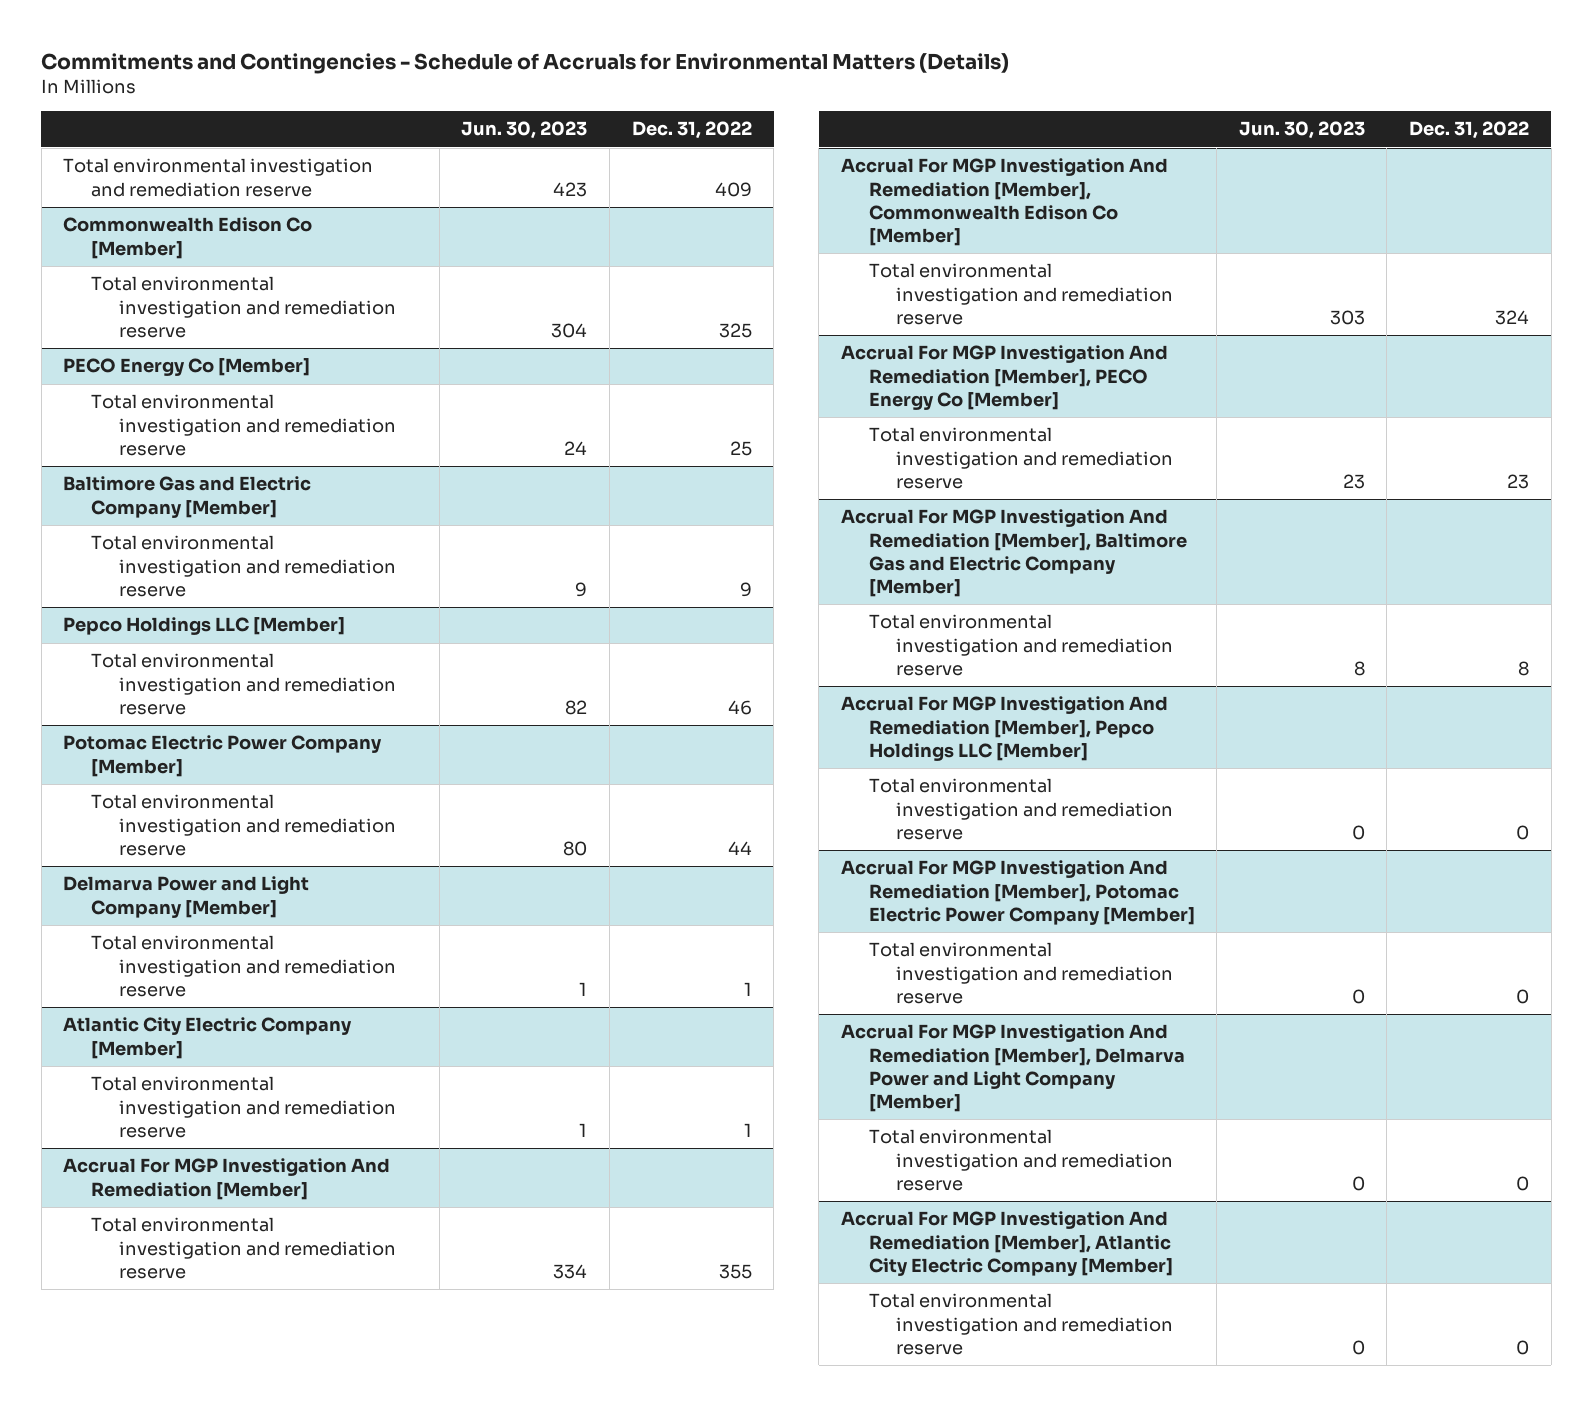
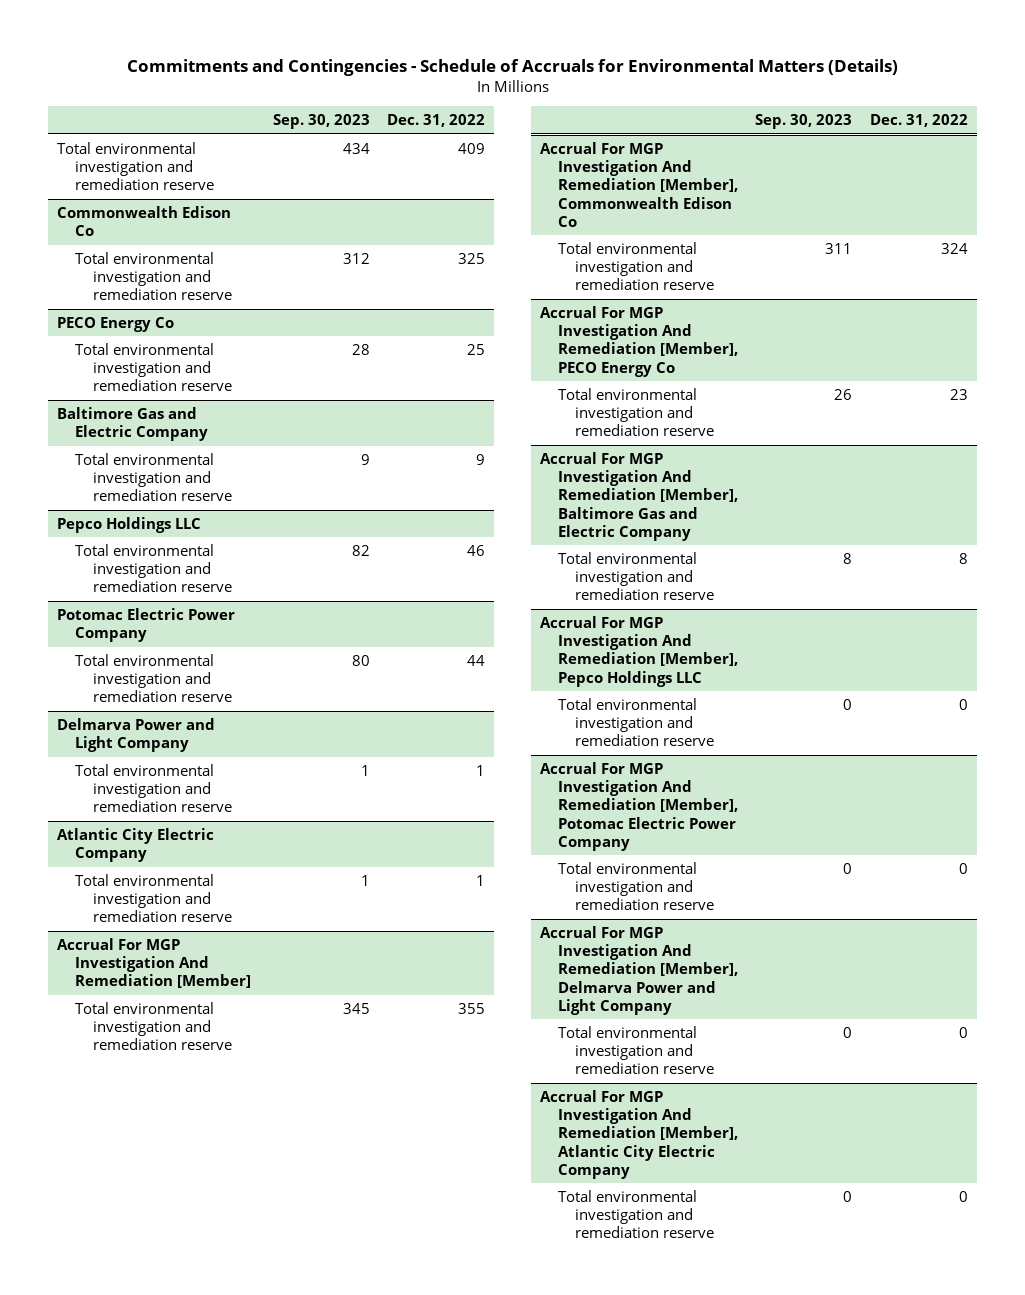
[461,121,588,140] Jun. 30, 2023 -> none
none -> [272,114,370,130] Sep. 30, 2023
[63,217,313,259] Commonwealth Edison Co [Member] -> [57,205,232,237] Commonwealth Edison Co
[63,358,311,377] PECO Energy Co [Member] -> [57,316,175,332] PECO Energy Co
[63,476,312,518] Baltimore Gas and Electric Company [Member] -> [57,406,208,442] Baltimore Gas and Electric Company
[63,617,346,636] Pepco Holdings LLC [Member] -> [57,516,202,533] Pepco Holdings LLC
[63,735,383,777] Potomac Electric Power Company [Member] -> [57,607,236,643] Potomac Electric Power Company
[63,876,310,918] Delmarva Power and Light Company [Member] -> [57,717,216,753] Delmarva Power and Light Company
[63,1017,353,1059] Atlantic City Electric Company [Member] -> [57,827,215,863] Atlantic City Electric Company
[840,158,1168,246] Accrual For MGP Investigation And Remediation [Member], Commonwealth Edison Co [Member] -> [540,141,738,227] Accrual For MGP Investigation And Remediation [Member], Commonwealth Edison Co
[840,345,1168,410] Accrual For MGP Investigation And Remediation [Member], PECO Energy Co [Member] -> [540,305,738,377] Accrual For MGP Investigation And Remediation [Member], PECO Energy Co
[840,509,1187,597] Accrual For MGP Investigation And Remediation [Member], Baltimore Gas and Electric Company [Member] -> [540,451,738,541] Accrual For MGP Investigation And Remediation [Member], Baltimore Gas and Electric Company
[840,696,1168,761] Accrual For MGP Investigation And Remediation [Member], Pepco Holdings LLC [Member] -> [540,615,738,687] Accrual For MGP Investigation And Remediation [Member], Pepco Holdings LLC
[840,860,1195,925] Accrual For MGP Investigation And Remediation [Member], Potomac Electric Power Company [Member] -> [540,761,738,851] Accrual For MGP Investigation And Remediation [Member], Potomac Electric Power Company
[840,1024,1185,1112] Accrual For MGP Investigation And Remediation [Member], Delmarva Power and Light Company [Member] -> [540,925,738,1015] Accrual For MGP Investigation And Remediation [Member], Delmarva Power and Light Company
[840,1211,1173,1276] Accrual For MGP Investigation And Remediation [Member], Atlantic City Electric Company [Member] -> [540,1089,738,1179] Accrual For MGP Investigation And Remediation [Member], Atlantic City Electric Company

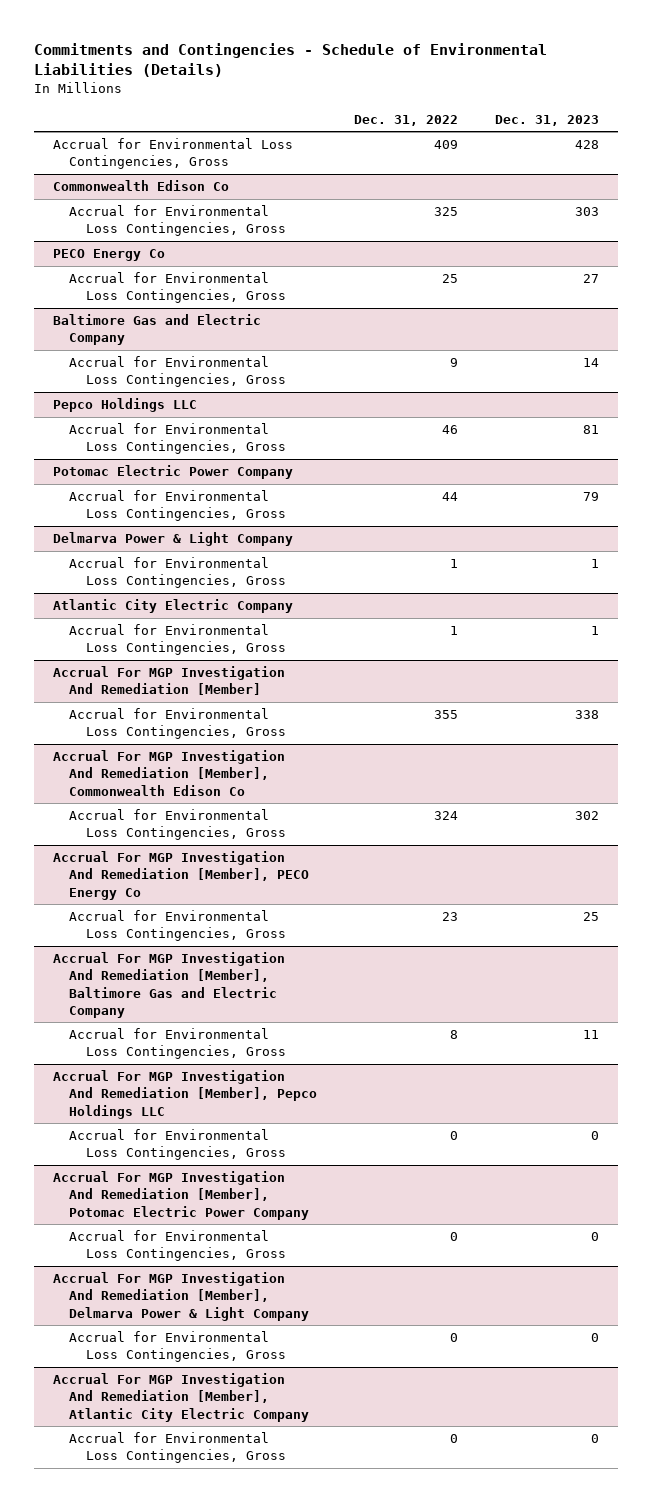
[126,58,898,76] Commitments and Contingencies - Schedule of Accruals for Environmental Matters (Details) -> [34,42,548,78] Commitments and Contingencies - Schedule of Environmental Liabilities (Details)
[272,114,370,130] Sep. 30, 2023 -> none
none -> [495,114,600,126] Dec. 31, 2023
[57,141,214,191] Total environmental investigation and remediation reserve -> [52,138,293,170] Accrual for Environmental Loss Contingencies, Gross
[74,251,232,301] Total environmental investigation and remediation reserve -> [69,205,287,237] Accrual for Environmental Loss Contingencies, Gross
[74,342,232,392] Total environmental investigation and remediation reserve -> [69,272,287,304] Accrual for Environmental Loss Contingencies, Gross
[74,452,232,502] Total environmental investigation and remediation reserve -> [69,356,287,388] Accrual for Environmental Loss Contingencies, Gross
[74,543,232,593] Total environmental investigation and remediation reserve -> [69,423,287,455] Accrual for Environmental Loss Contingencies, Gross
[74,653,232,703] Total environmental investigation and remediation reserve -> [69,490,287,522] Accrual for Environmental Loss Contingencies, Gross
[57,717,216,753] Delmarva Power and Light Company -> [52,532,293,547] Delmarva Power & Light Company
[74,763,232,813] Total environmental investigation and remediation reserve -> [69,557,287,589] Accrual for Environmental Loss Contingencies, Gross
[74,873,232,923] Total environmental investigation and remediation reserve -> [69,624,287,656] Accrual for Environmental Loss Contingencies, Gross
[74,1001,232,1051] Total environmental investigation and remediation reserve -> [69,708,287,740] Accrual for Environmental Loss Contingencies, Gross
[557,241,715,291] Total environmental investigation and remediation reserve -> [69,809,287,841] Accrual for Environmental Loss Contingencies, Gross
[557,387,715,437] Total environmental investigation and remediation reserve -> [69,910,287,942] Accrual for Environmental Loss Contingencies, Gross
[557,551,715,601] Total environmental investigation and remediation reserve -> [69,1028,287,1060] Accrual for Environmental Loss Contingencies, Gross
[557,697,715,747] Total environmental investigation and remediation reserve -> [69,1129,287,1161] Accrual for Environmental Loss Contingencies, Gross
[557,861,715,911] Total environmental investigation and remediation reserve -> [69,1230,287,1262] Accrual for Environmental Loss Contingencies, Gross
[540,925,738,1015] Accrual For MGP Investigation And Remediation [Member], Delmarva Power and Light Company -> [52,1272,310,1321] Accrual For MGP Investigation And Remediation [Member], Delmarva Power & Light Company
[557,1025,715,1075] Total environmental investigation and remediation reserve -> [69,1331,287,1363] Accrual for Environmental Loss Contingencies, Gross
[557,1189,715,1239] Total environmental investigation and remediation reserve -> [69,1432,287,1464] Accrual for Environmental Loss Contingencies, Gross

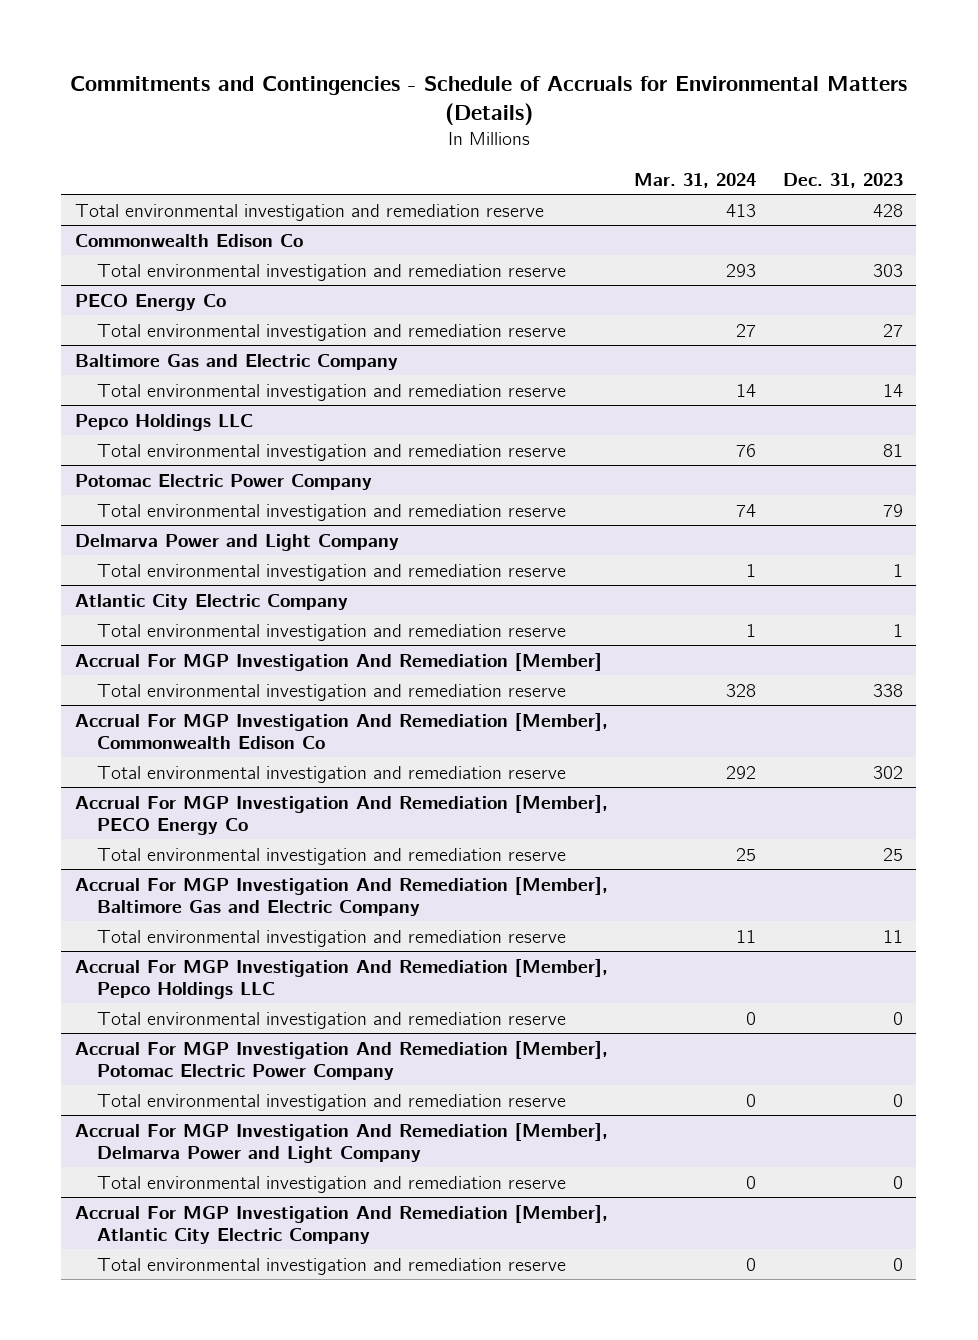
[34,42,548,78] Commitments and Contingencies - Schedule of Environmental Liabilities (Details) -> [69,75,907,125] Commitments and Contingencies - Schedule of Accruals for Environmental Matters (Details)
[354,114,459,126] Dec. 31, 2022 -> none
none -> [634,172,757,188] Mar. 31, 2024
[52,138,293,170] Accrual for Environmental Loss Contingencies, Gross -> [74,203,544,221] Total environmental investigation and remediation reserve
[69,205,287,237] Accrual for Environmental Loss Contingencies, Gross -> [97,263,567,281] Total environmental investigation and remediation reserve
[69,272,287,304] Accrual for Environmental Loss Contingencies, Gross -> [97,323,567,341] Total environmental investigation and remediation reserve
[69,356,287,388] Accrual for Environmental Loss Contingencies, Gross -> [97,383,567,401] Total environmental investigation and remediation reserve
[69,423,287,455] Accrual for Environmental Loss Contingencies, Gross -> [97,443,567,461] Total environmental investigation and remediation reserve
[69,490,287,522] Accrual for Environmental Loss Contingencies, Gross -> [97,503,567,521] Total environmental investigation and remediation reserve
[52,532,293,547] Delmarva Power & Light Company -> [74,533,399,551] Delmarva Power and Light Company
[69,557,287,589] Accrual for Environmental Loss Contingencies, Gross -> [97,563,567,581] Total environmental investigation and remediation reserve
[69,624,287,656] Accrual for Environmental Loss Contingencies, Gross -> [97,623,567,641] Total environmental investigation and remediation reserve
[69,708,287,740] Accrual for Environmental Loss Contingencies, Gross -> [97,683,567,701] Total environmental investigation and remediation reserve
[69,809,287,841] Accrual for Environmental Loss Contingencies, Gross -> [97,765,567,783] Total environmental investigation and remediation reserve
[69,910,287,942] Accrual for Environmental Loss Contingencies, Gross -> [97,847,567,865] Total environmental investigation and remediation reserve
[69,1028,287,1060] Accrual for Environmental Loss Contingencies, Gross -> [97,929,567,947] Total environmental investigation and remediation reserve
[69,1129,287,1161] Accrual for Environmental Loss Contingencies, Gross -> [97,1011,567,1029] Total environmental investigation and remediation reserve
[69,1230,287,1262] Accrual for Environmental Loss Contingencies, Gross -> [97,1093,567,1111] Total environmental investigation and remediation reserve
[52,1272,310,1321] Accrual For MGP Investigation And Remediation [Member], Delmarva Power & Light Company -> [74,1122,608,1163] Accrual For MGP Investigation And Remediation [Member], Delmarva Power and Light Company
[69,1331,287,1363] Accrual for Environmental Loss Contingencies, Gross -> [97,1175,567,1193] Total environmental investigation and remediation reserve
[69,1432,287,1464] Accrual for Environmental Loss Contingencies, Gross -> [97,1257,567,1275] Total environmental investigation and remediation reserve

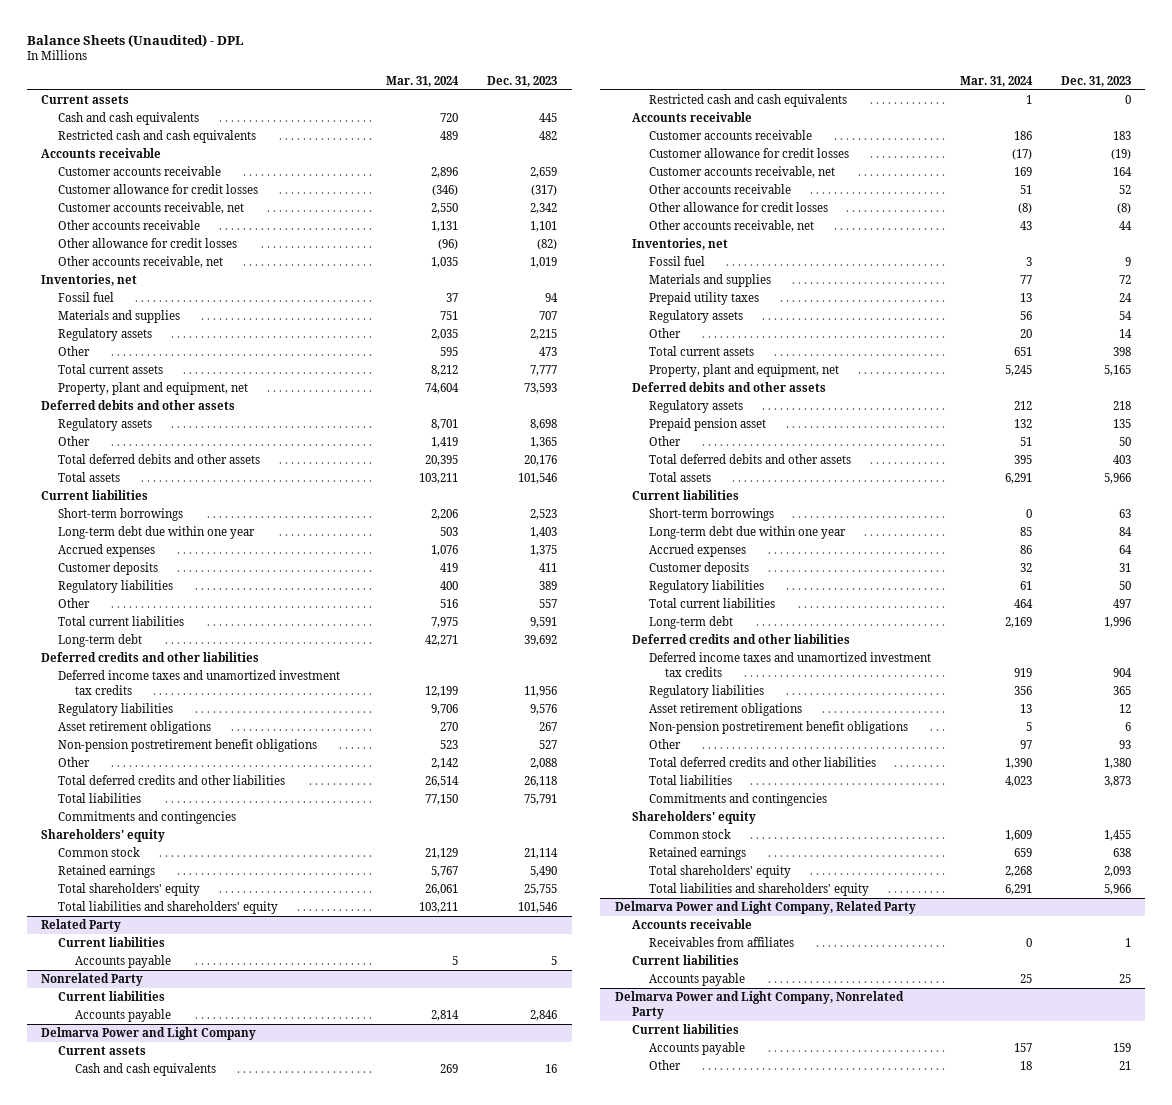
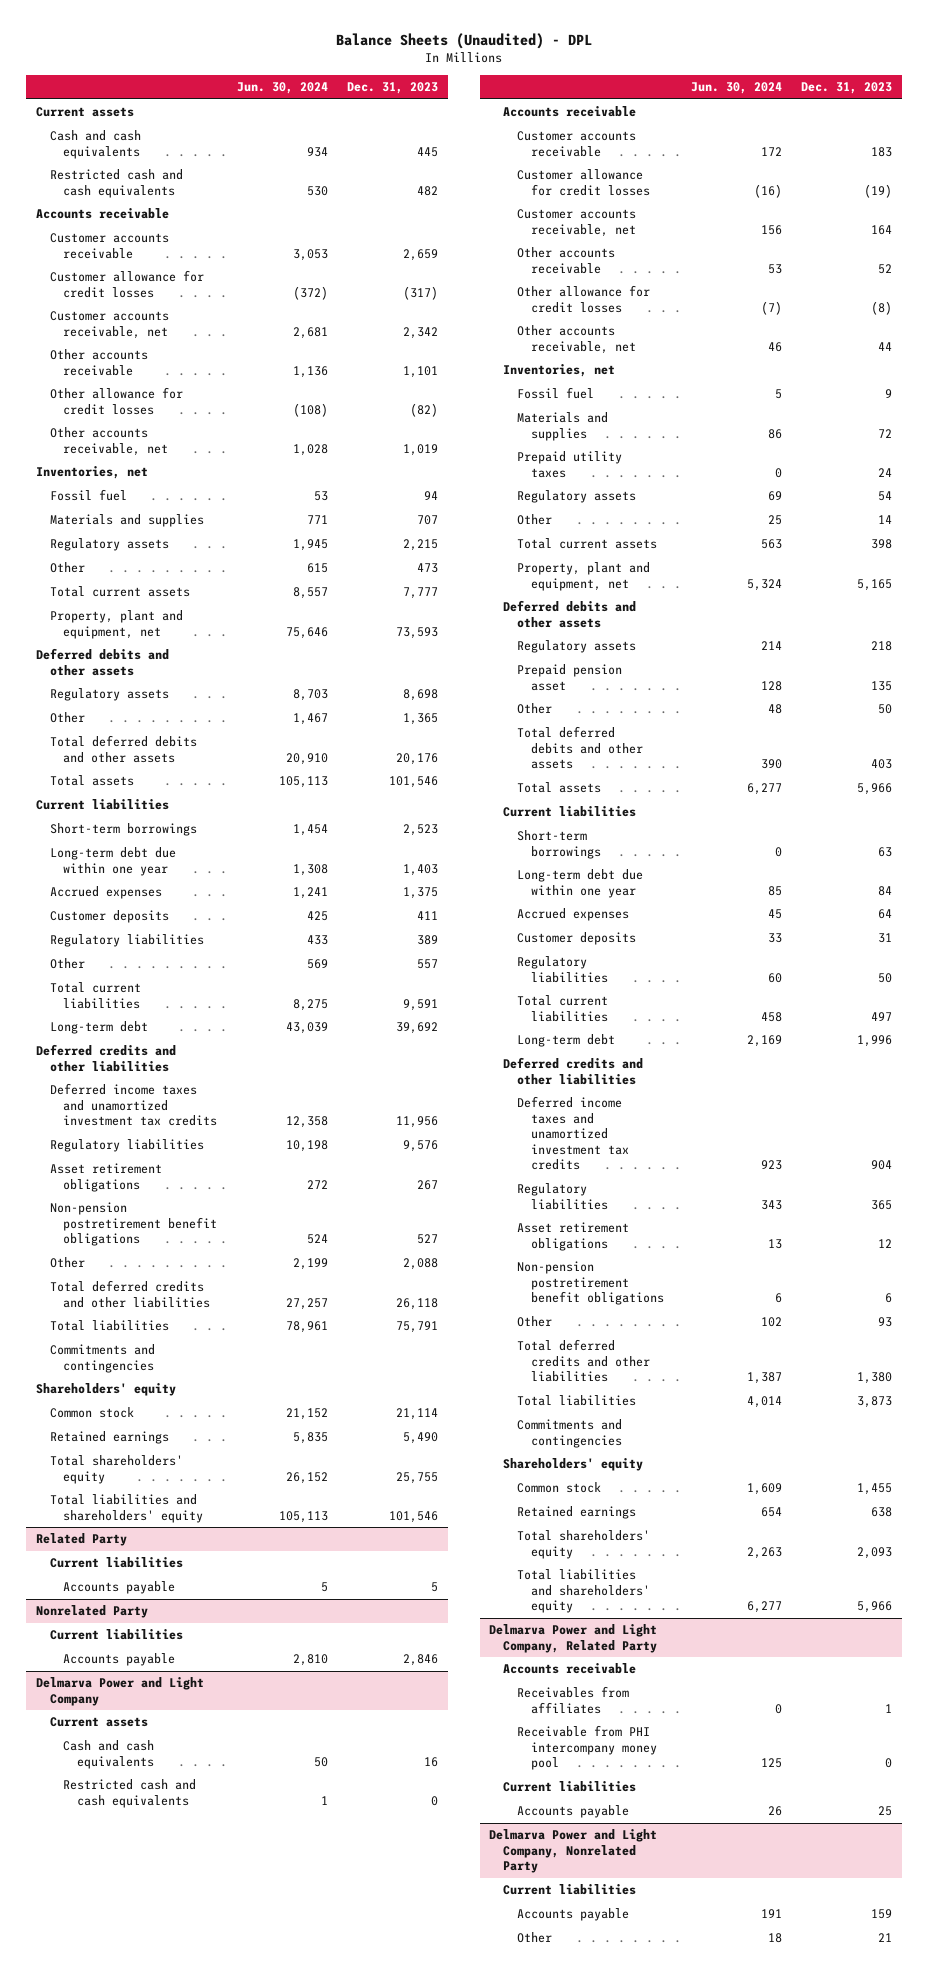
[386,75,460,87] Mar. 31, 2024 -> none
none -> [236,82,328,95] Jun. 30, 2024
none -> [517,1725,658,1771] Receivable from PHI intercompany money pool

